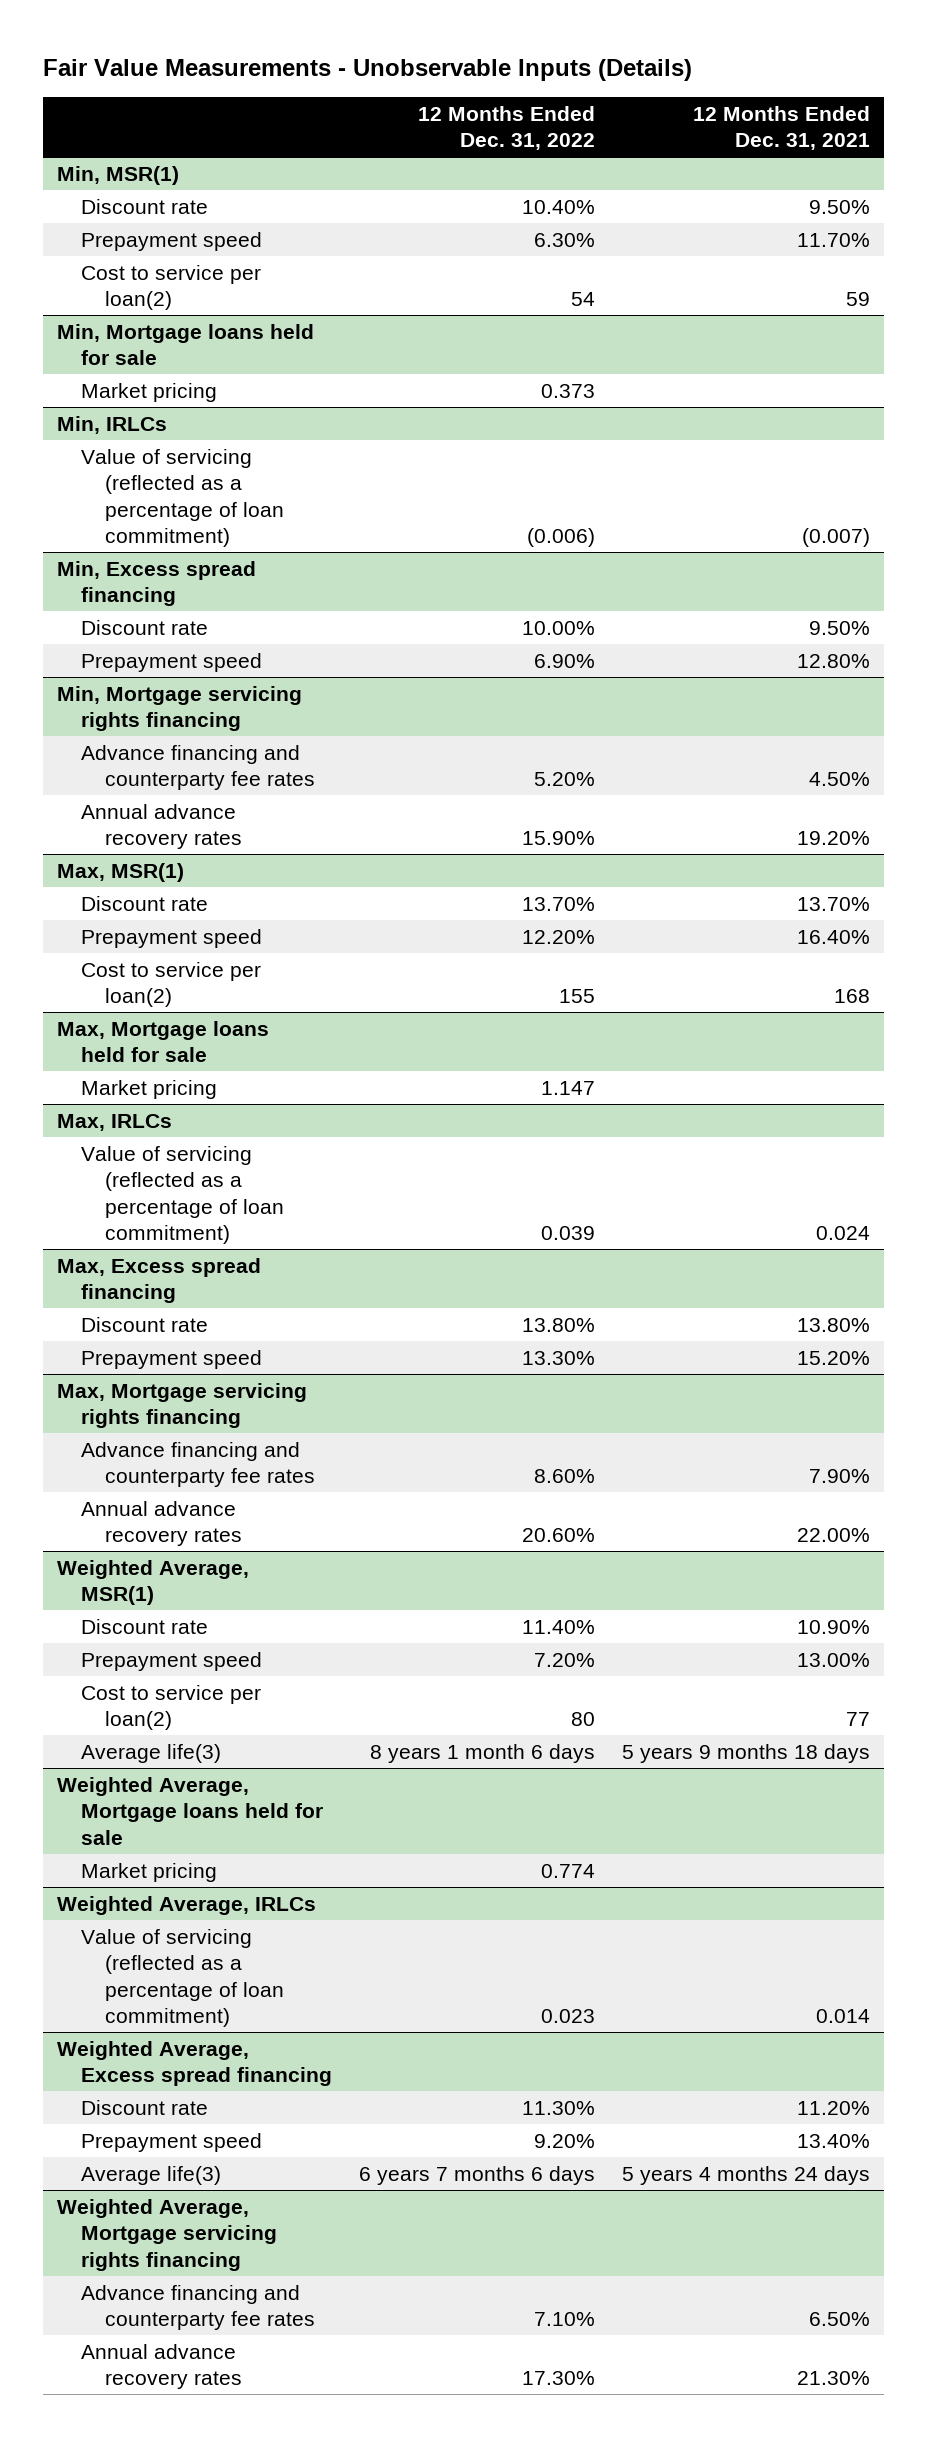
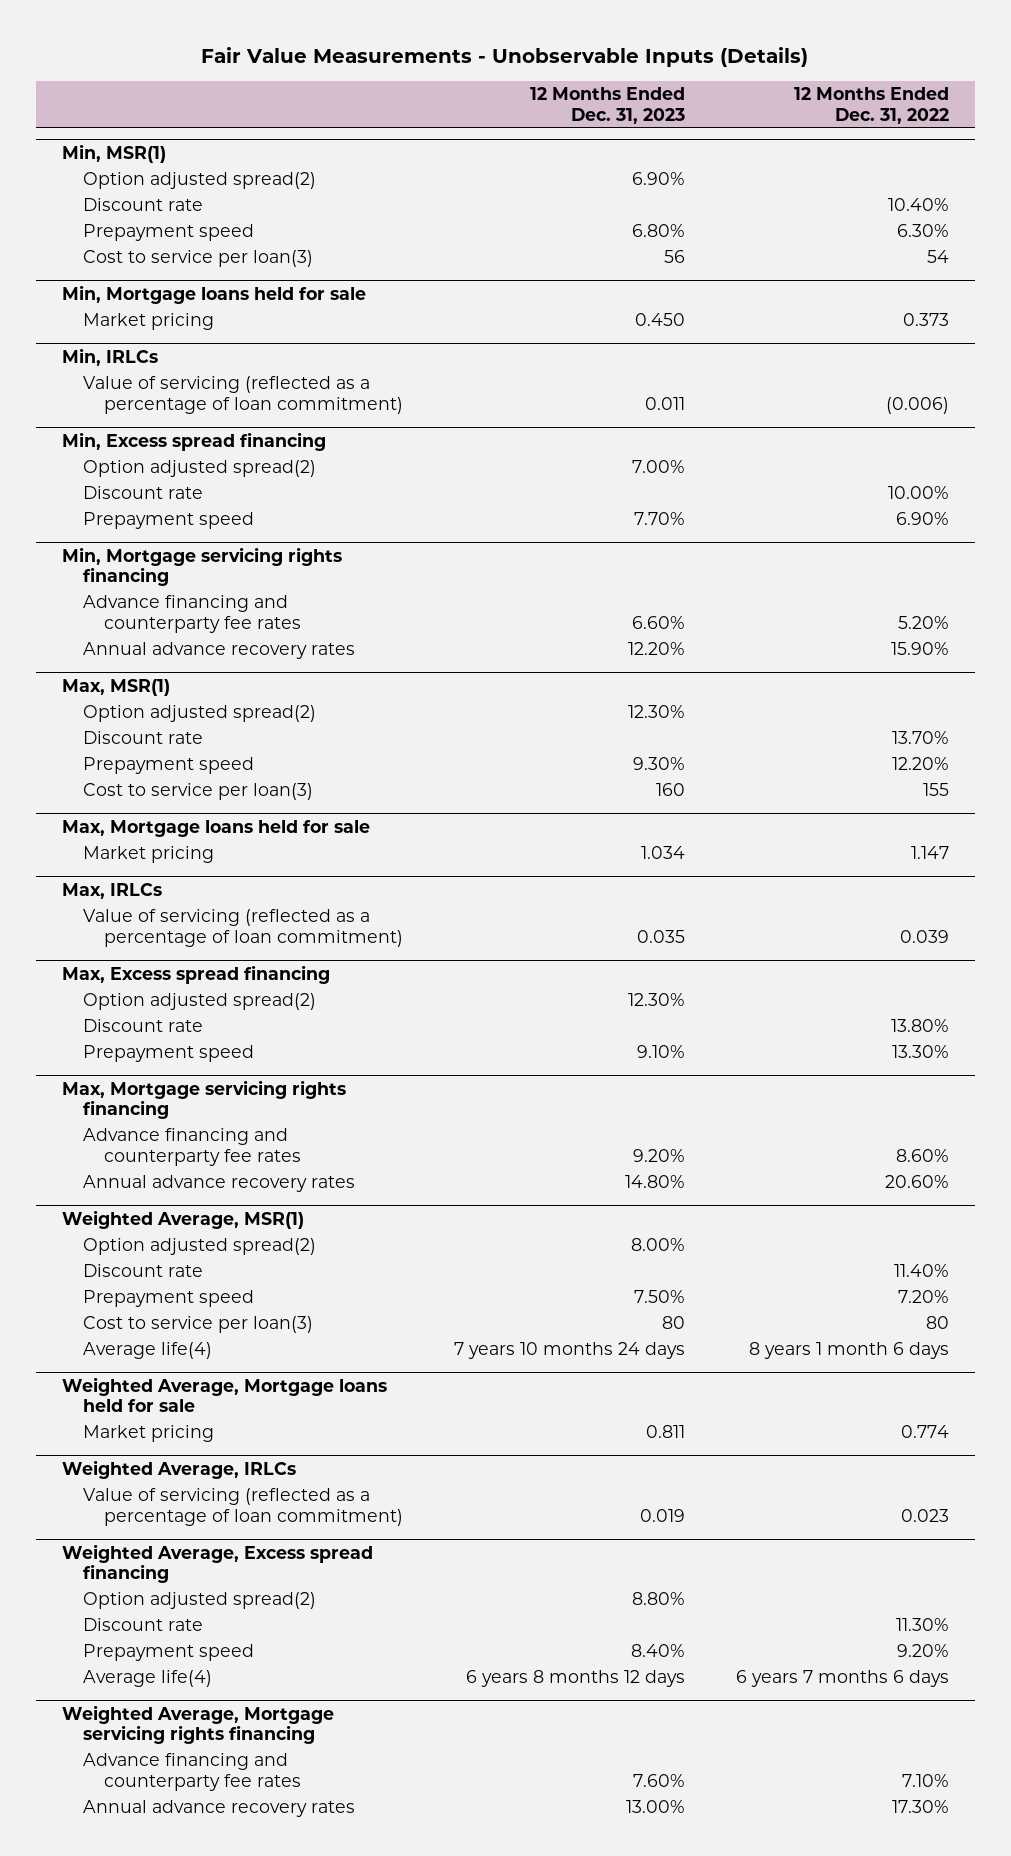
[693,105,871,150] 12 Months Ended Dec. 31, 2021 -> none
none -> [530,87,686,124] 12 Months Ended Dec. 31, 2023
none -> [82,172,316,190] Option adjusted spread(2)
[80,264,261,311] Cost to service per loan(2) -> [82,250,313,268] Cost to service per loan(3)
none -> [82,460,316,478] Option adjusted spread(2)
none -> [82,705,316,723] Option adjusted spread(2)
[80,961,261,1008] Cost to service per loan(2) -> [82,783,313,801] Cost to service per loan(3)
none -> [82,993,316,1011] Option adjusted spread(2)
none -> [82,1238,316,1256] Option adjusted spread(2)
[80,1684,261,1731] Cost to service per loan(2) -> [82,1316,313,1334] Cost to service per loan(3)
[80,1743,221,1763] Average life(3) -> [82,1342,212,1360] Average life(4)
none -> [82,1592,316,1610] Option adjusted spread(2)
[80,2165,221,2185] Average life(3) -> [82,1670,212,1688] Average life(4)

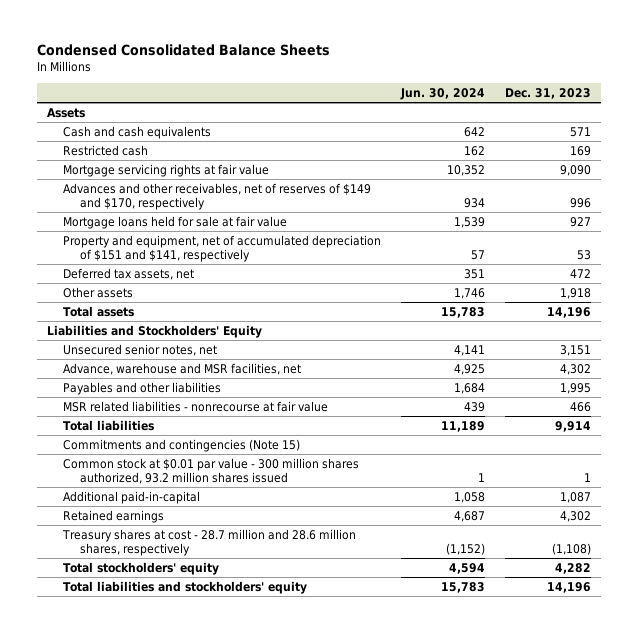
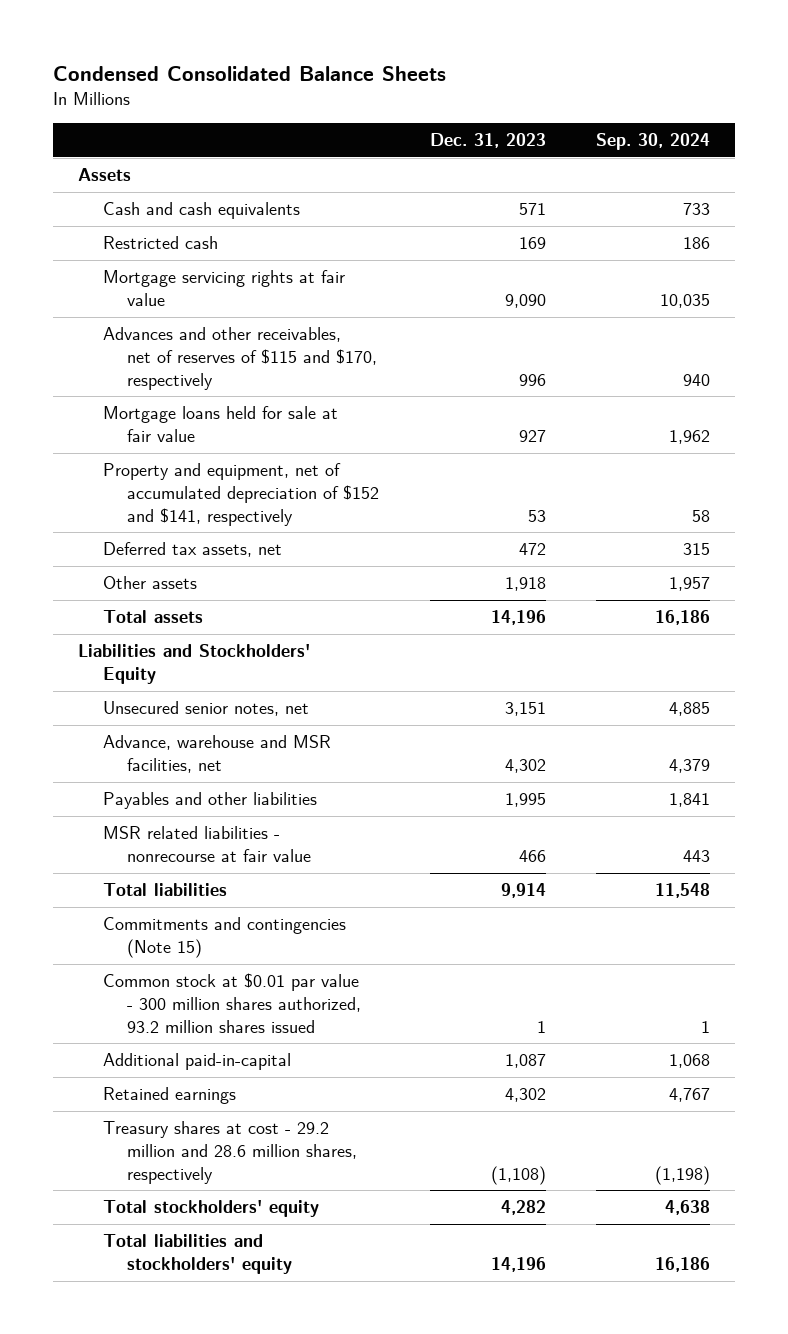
[400,88,486,101] Jun. 30, 2024 -> none
none -> [596,133,711,151] Sep. 30, 2024
[63,183,372,210] Advances and other receivables, net of reserves of $149 and $170, respectively -> [102,327,378,390] Advances and other receivables, net of reserves of $115 and $170, respectively
[63,235,382,262] Property and equipment, net of accumulated depreciation of $151 and $141, respectively -> [102,463,380,526] Property and equipment, net of accumulated depreciation of $152 and $141, respectively
[62,529,357,556] Treasury shares at cost - 28.7 million and 28.6 million shares, respectively -> [102,1121,358,1184] Treasury shares at cost - 29.2 million and 28.6 million shares, respectively

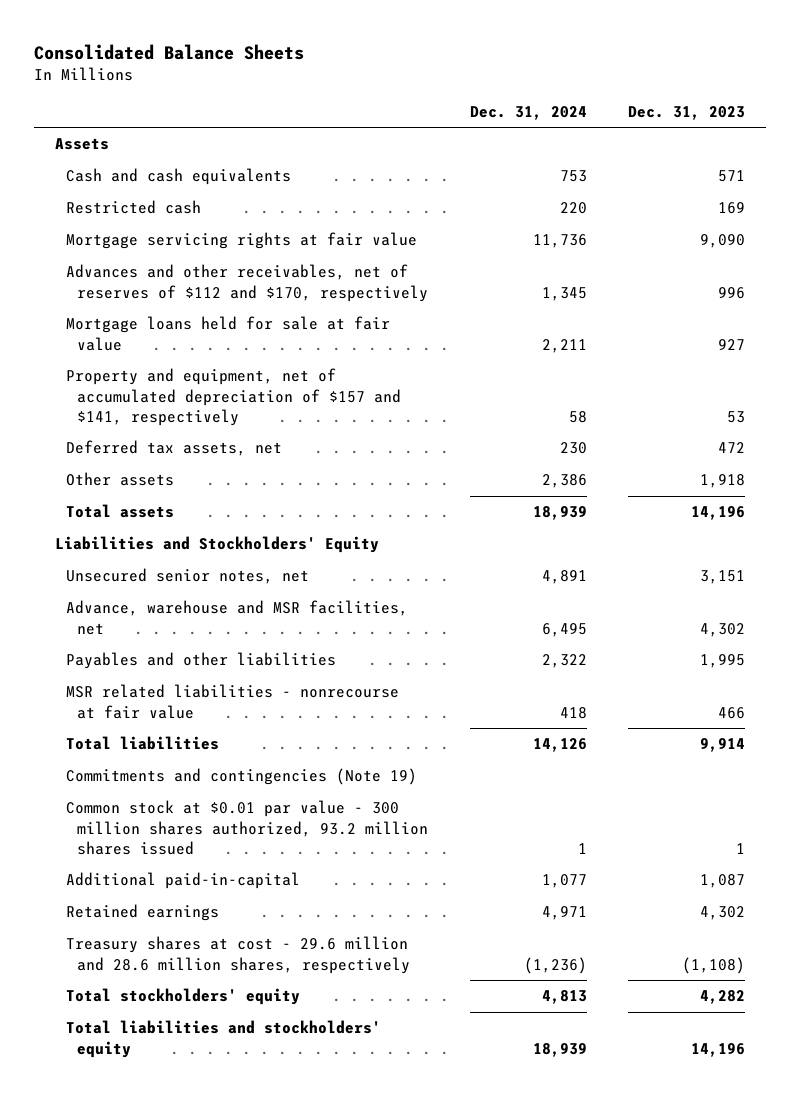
[52,65,446,81] Condensed Consolidated Balance Sheets -> [34,43,305,60] Consolidated Balance Sheets
[596,133,711,151] Sep. 30, 2024 -> none
none -> [469,105,587,120] Dec. 31, 2024
[102,327,378,390] Advances and other receivables, net of reserves of $115 and $170, respectively -> [66,264,429,302] Advances and other receivables, net of reserves of $112 and $170, respectively
[102,463,380,526] Property and equipment, net of accumulated depreciation of $152 and $141, respectively -> [66,368,402,426] Property and equipment, net of accumulated depreciation of $157 and $141, respectively
[102,917,346,958] Commitments and contingencies (Note 15) -> [66,768,418,786] Commitments and contingencies (Note 19)
[102,1121,358,1184] Treasury shares at cost - 29.2 million and 28.6 million shares, respectively -> [66,936,411,974] Treasury shares at cost - 29.6 million and 28.6 million shares, respectively

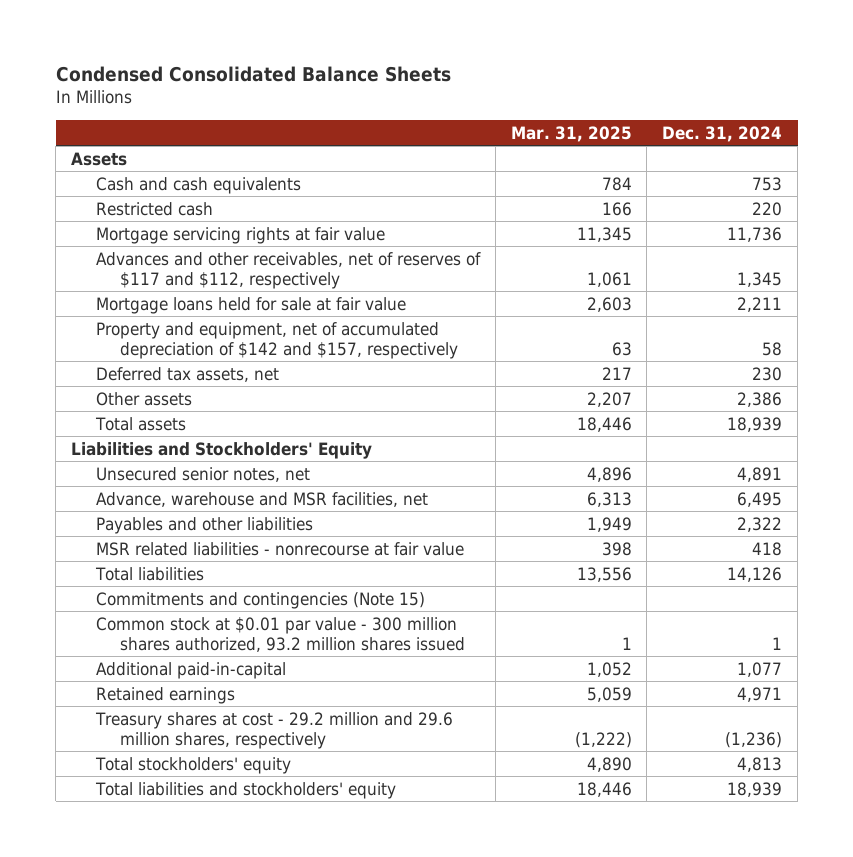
[34,43,305,60] Consolidated Balance Sheets -> [55,66,451,83] Condensed Consolidated Balance Sheets
[628,105,746,120] Dec. 31, 2023 -> none
none -> [510,125,632,142] Mar. 31, 2025
[66,264,429,302] Advances and other receivables, net of reserves of $112 and $170, respectively -> [95,251,481,289] Advances and other receivables, net of reserves of $117 and $112, respectively
[66,368,402,426] Property and equipment, net of accumulated depreciation of $157 and $141, respectively -> [95,321,459,359] Property and equipment, net of accumulated depreciation of $142 and $157, respectively
[66,768,418,786] Commitments and contingencies (Note 19) -> [95,591,425,609] Commitments and contingencies (Note 15)
[66,936,411,974] Treasury shares at cost - 29.6 million and 28.6 million shares, respectively -> [94,711,453,749] Treasury shares at cost - 29.2 million and 29.6 million shares, respectively

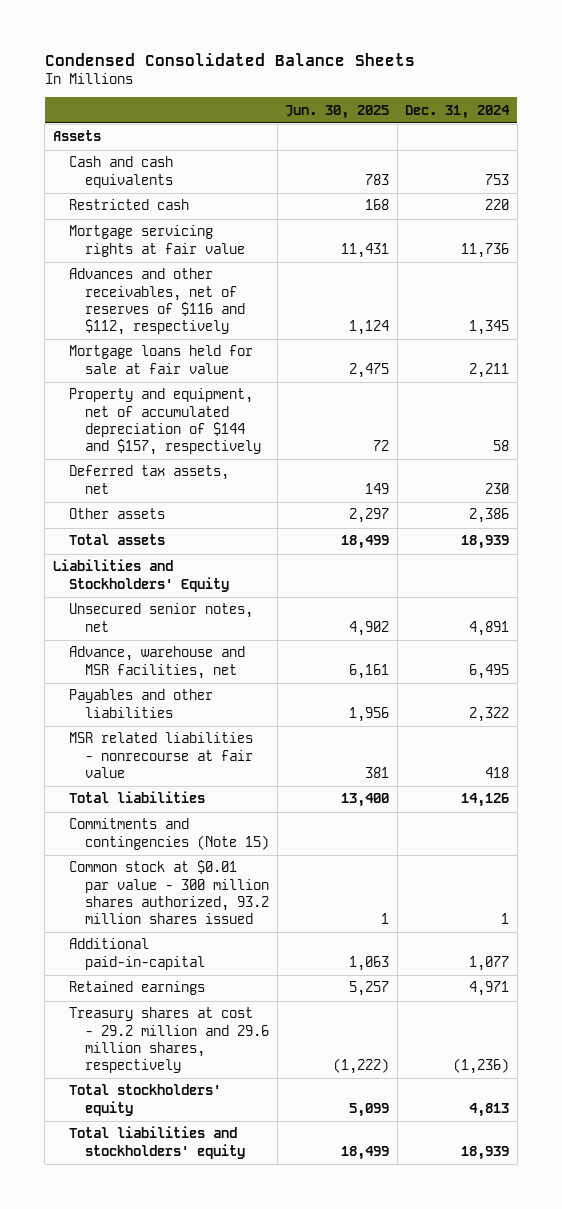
[510,125,632,142] Mar. 31, 2025 -> none
none -> [285,104,390,119] Jun. 30, 2025
[95,251,481,289] Advances and other receivables, net of reserves of $117 and $112, respectively -> [68,268,246,335] Advances and other receivables, net of reserves of $116 and $112, respectively
[95,321,459,359] Property and equipment, net of accumulated depreciation of $142 and $157, respectively -> [68,388,262,455] Property and equipment, net of accumulated depreciation of $144 and $157, respectively

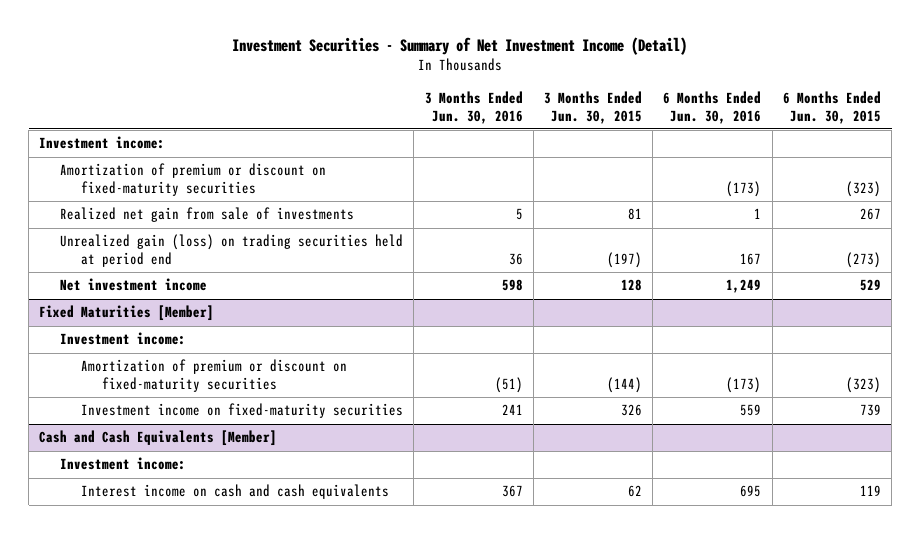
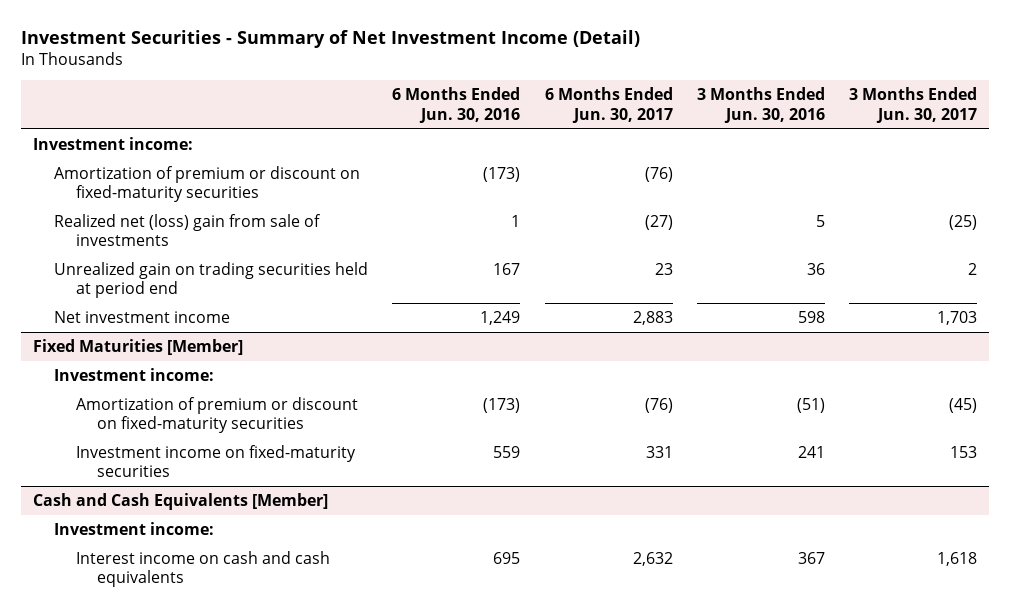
[544,90,643,124] 3 Months Ended Jun. 30, 2015 -> none
[782,90,881,124] 6 Months Ended Jun. 30, 2015 -> none
none -> [544,87,673,123] 6 Months Ended Jun. 30, 2017
none -> [848,87,977,123] 3 Months Ended Jun. 30, 2017
[60,207,355,223] Realized net gain from sale of investments -> [54,213,322,247] Realized net (loss) gain from sale of investments
[60,234,404,268] Unrealized gain (loss) on trading securities held at period end -> [54,261,369,299] Unrealized gain on trading securities held at period end

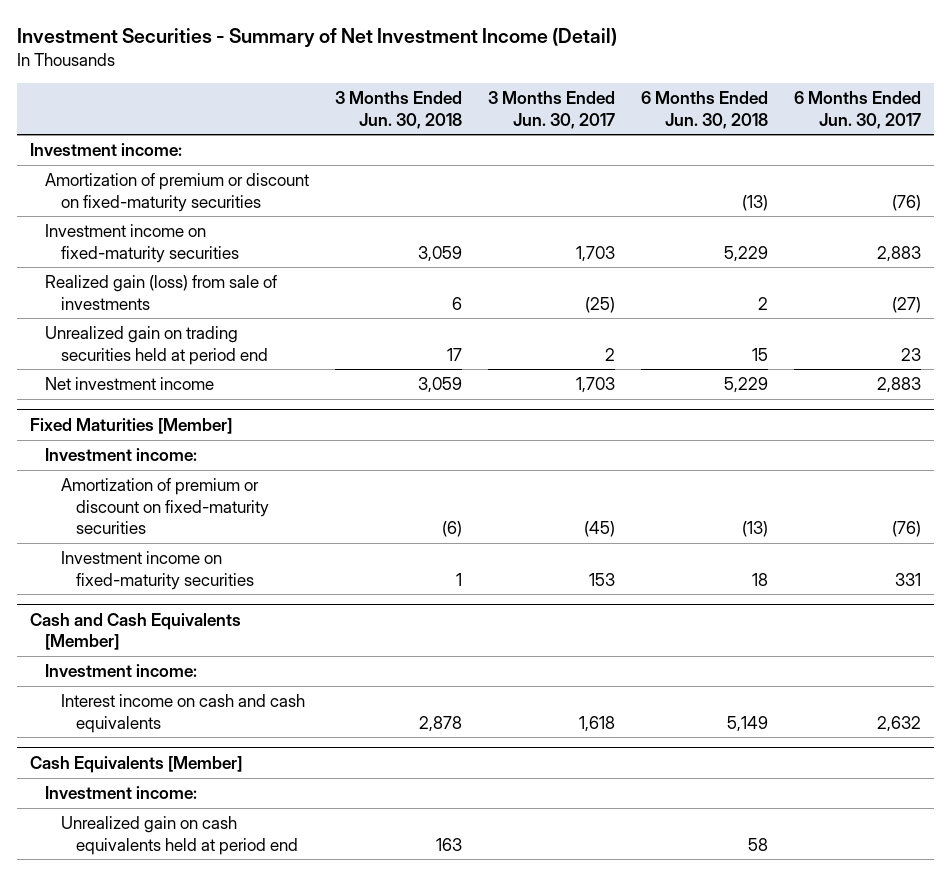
[392,87,521,123] 6 Months Ended Jun. 30, 2016 -> none
[696,87,825,123] 3 Months Ended Jun. 30, 2016 -> none
none -> [335,91,463,129] 3 Months Ended Jun. 30, 2018
none -> [641,91,769,129] 6 Months Ended Jun. 30, 2018
none -> [45,224,239,263] Investment income on fixed-maturity securities
[54,213,322,247] Realized net (loss) gain from sale of investments -> [45,275,278,310] Realized gain (loss) from sale of investments
none -> [30,755,243,773] Cash Equivalents [Member]
none -> [45,786,198,800] Investment income:
none -> [60,816,298,855] Unrealized gain on cash equivalents held at period end

